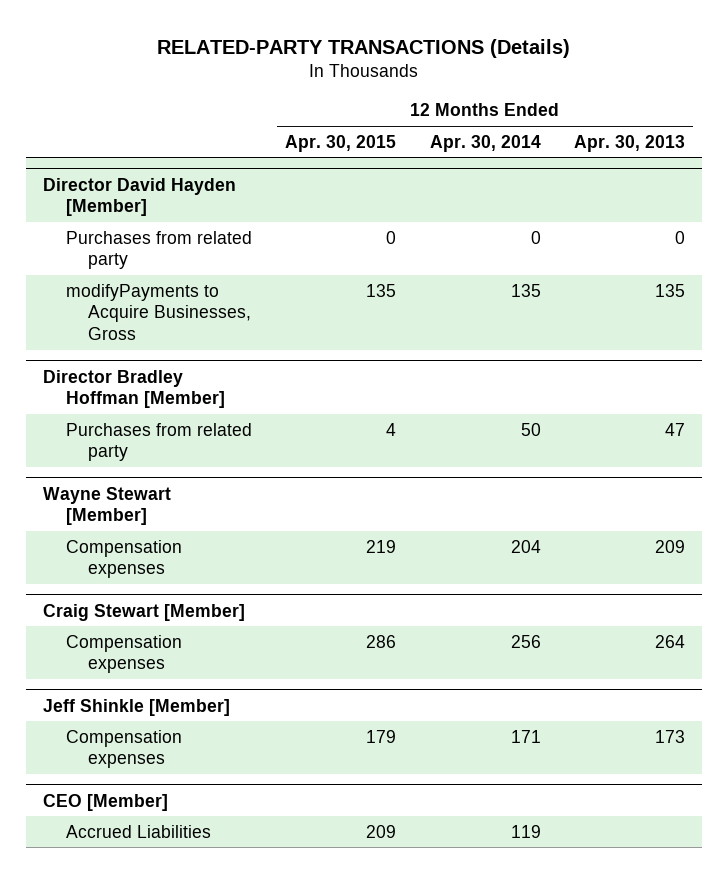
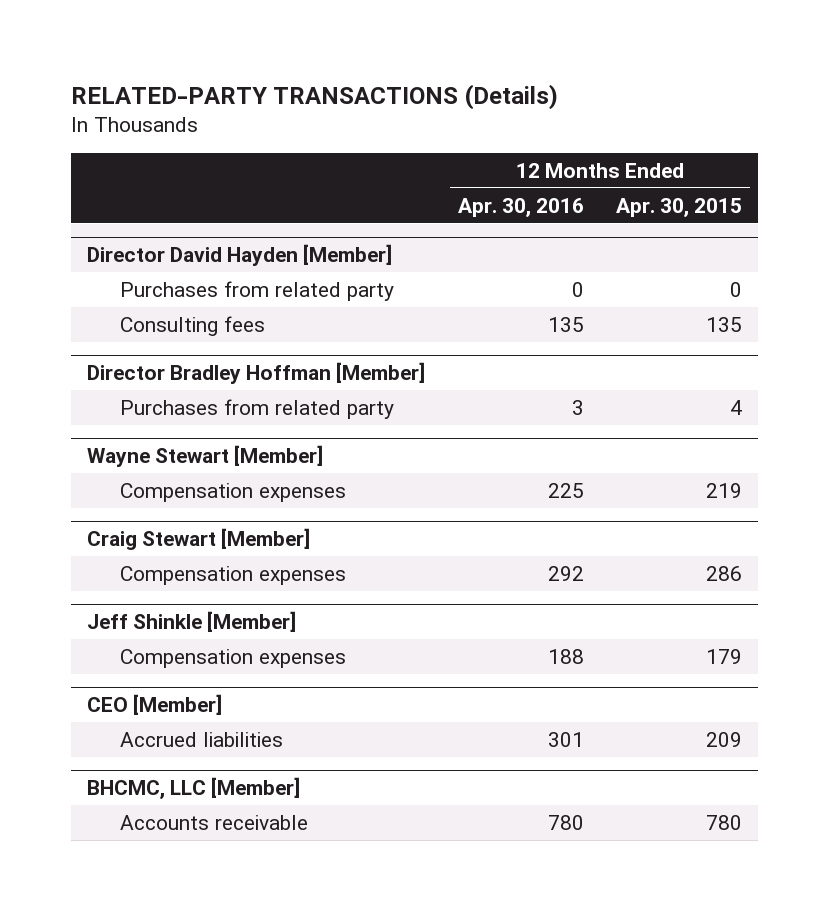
[429,134,541,152] Apr. 30, 2014 -> none
[574,134,686,152] Apr. 30, 2013 -> none
none -> [457,197,584,217] Apr. 30, 2016
[65,283,252,341] modifyPayments to Acquire Businesses, Gross -> [120,315,266,336] Consulting fees
[65,824,211,838] Accrued Liabilities -> [120,731,284,747] Accrued liabilities
none -> [87,777,301,800] BHCMC, LLC [Member]
none -> [120,814,309,830] Accounts receivable

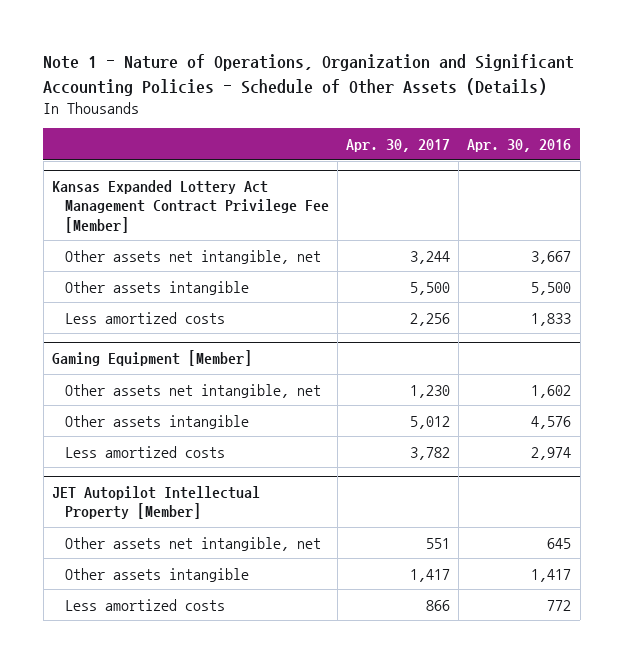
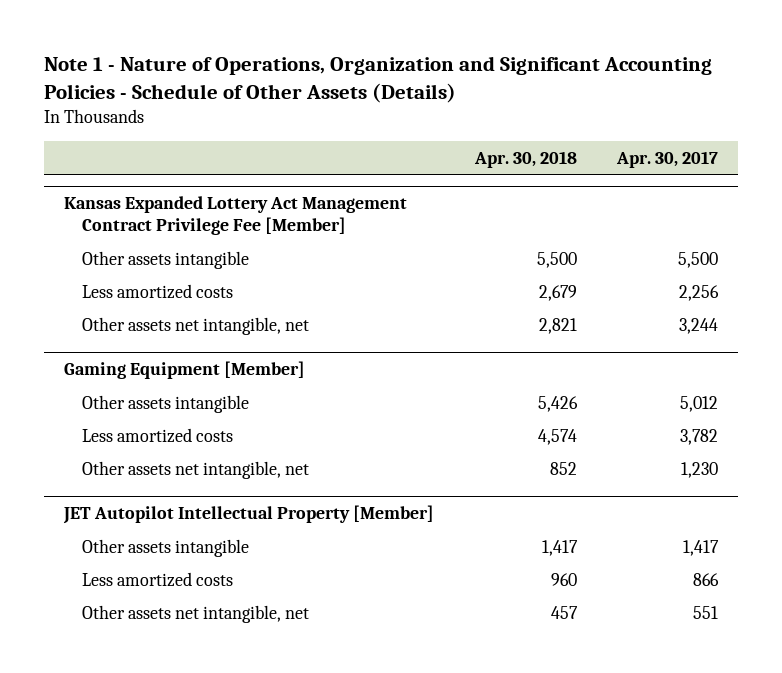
[467,139,572,153] Apr. 30, 2016 -> none
none -> [473,150,577,168] Apr. 30, 2018
[64,249,321,264] Other assets net intangible, net -> [81,316,309,335] Other assets net intangible, net
[64,383,321,398] Other assets net intangible, net -> [81,460,309,479] Other assets net intangible, net
[64,536,321,551] Other assets net intangible, net -> [81,604,309,623] Other assets net intangible, net

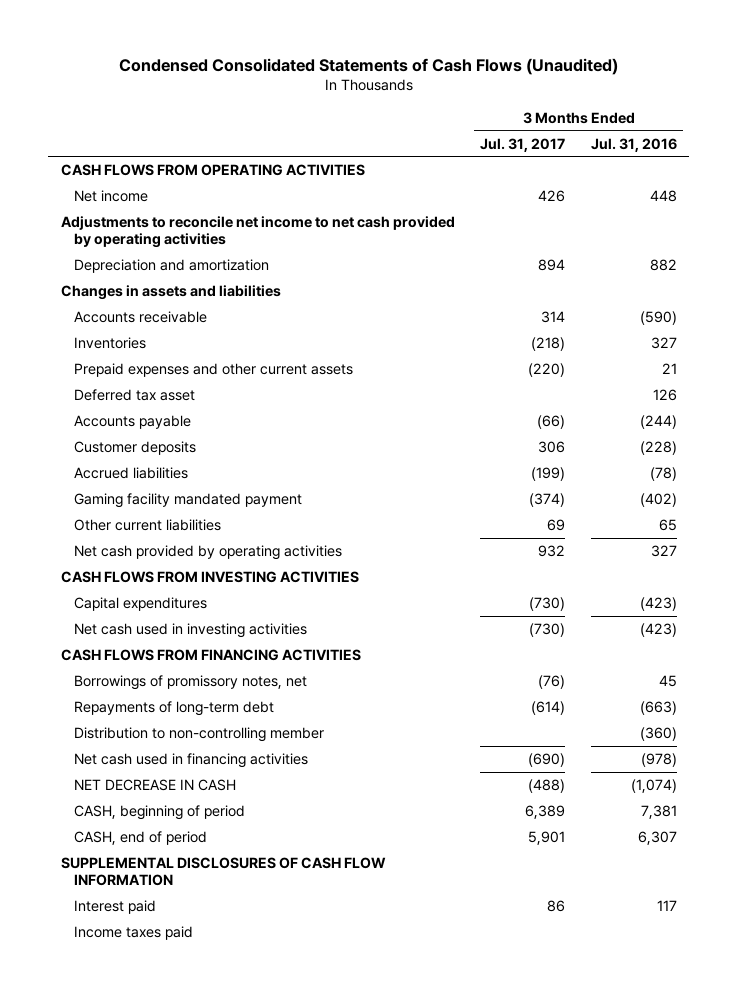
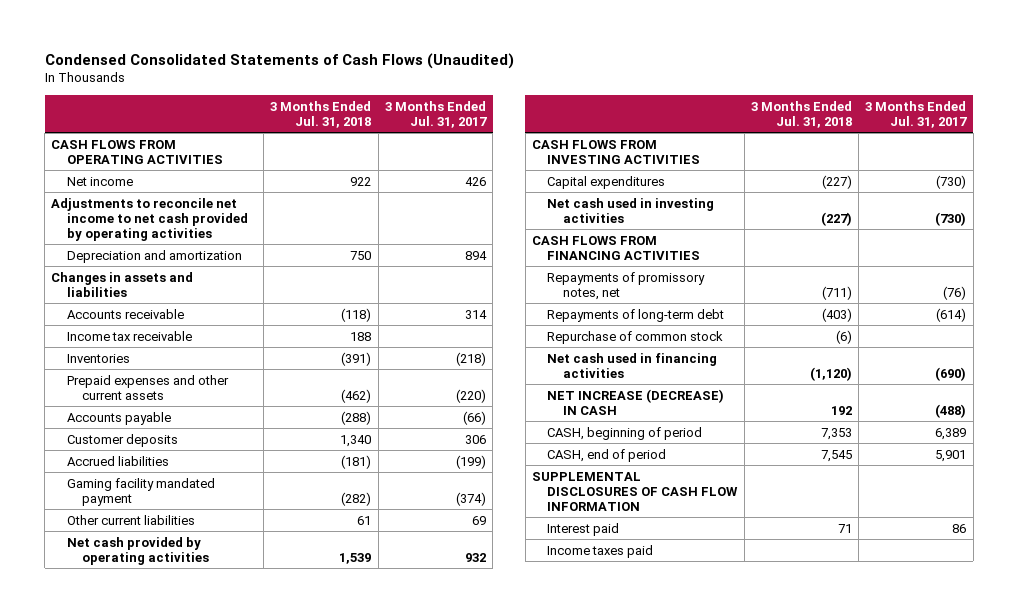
[590,137,677,152] Jul. 31, 2016 -> none
none -> [270,100,372,128] 3 Months Ended Jul. 31, 2018
none -> [66,330,192,341] Income tax receivable
[73,389,195,402] Deferred tax asset -> none
[73,675,307,691] Borrowings of promissory notes, net -> [547,271,706,300] Repayments of promissory notes, net
[73,727,324,743] Distribution to non-controlling member -> none
none -> [547,330,724,344] Repurchase of common stock
[73,779,236,792] NET DECREASE IN CASH -> [547,388,725,415] NET INCREASE (DECREASE) IN CASH

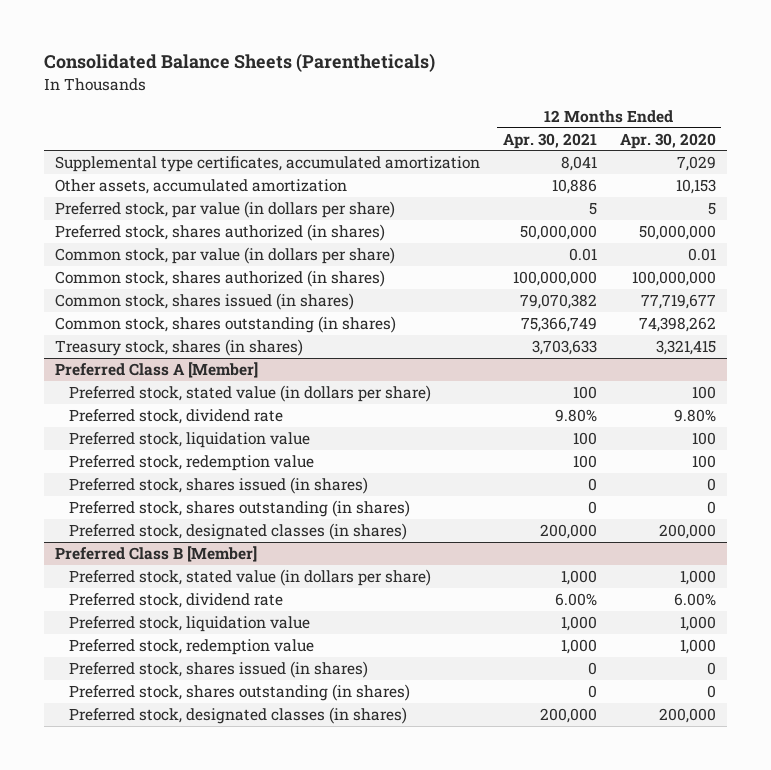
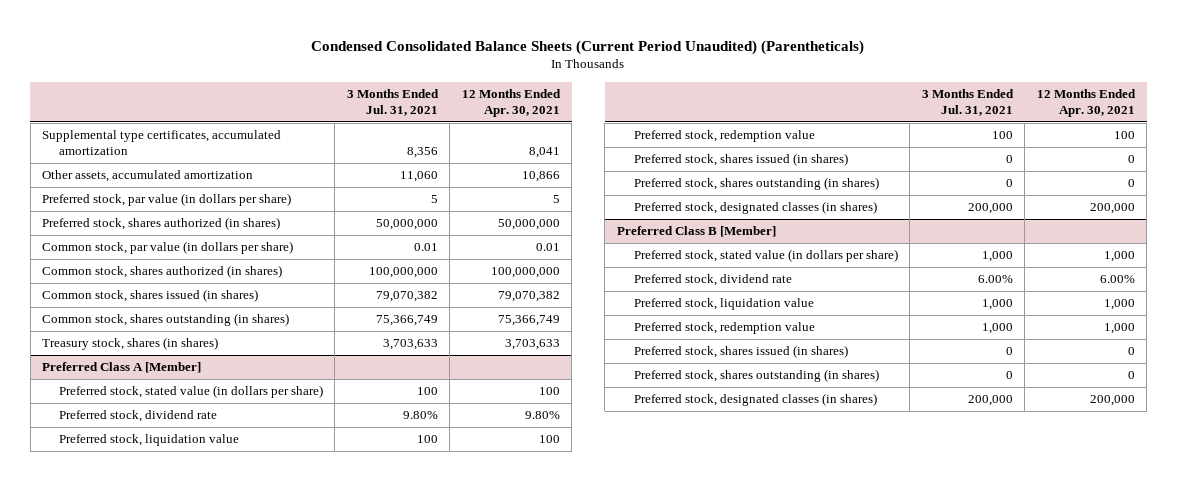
[44,53,436,73] Consolidated Balance Sheets (Parentheticals) -> [311,39,865,55] Condensed Consolidated Balance Sheets (Current Period Unaudited) (Parentheticals)
[619,132,716,149] Apr. 30, 2020 -> none
none -> [346,89,439,116] 3 Months Ended Jul. 31, 2021
[552,178,598,194] 10,886 -> [521,171,560,183] 10,866

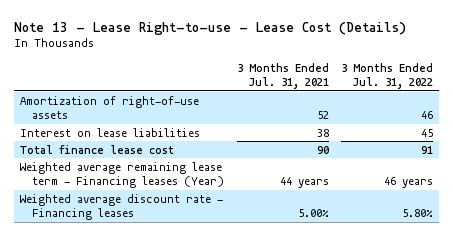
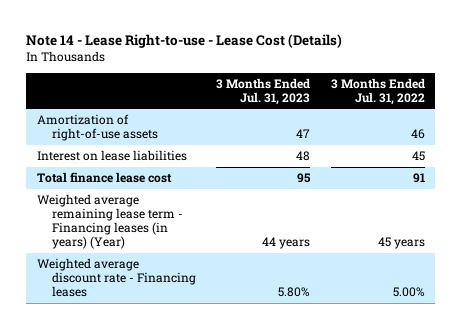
[13,21,406,35] Note 13 - Lease Right-to-use - Lease Cost (Details) -> [26,33,343,48] Note 14 - Lease Right-to-use - Lease Cost (Details)
[236,62,329,90] 3 Months Ended Jul. 31, 2021 -> none
none -> [216,77,311,106] 3 Months Ended Jul. 31, 2023
[19,161,224,189] Weighted average remaining lease term - Financing leases (Year) -> [36,194,184,250] Weighted average remaining lease term - Financing leases (in years) (Year)
[384,177,434,189] 46 years -> [377,237,425,250] 45 years
[402,209,434,218] 5.80% -> [392,287,425,298] 5.00%

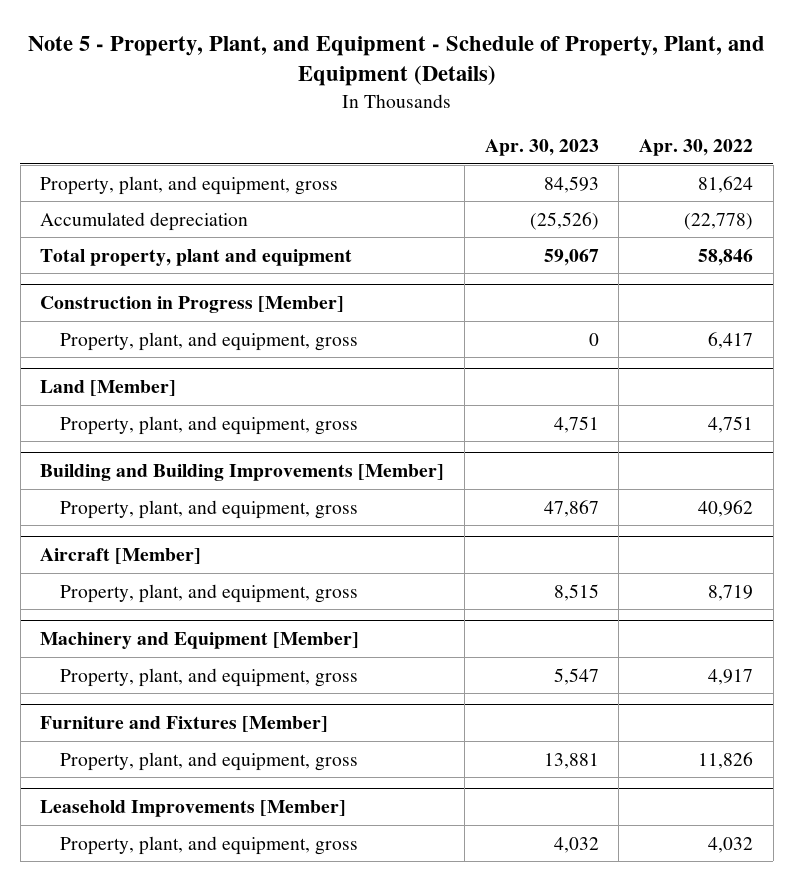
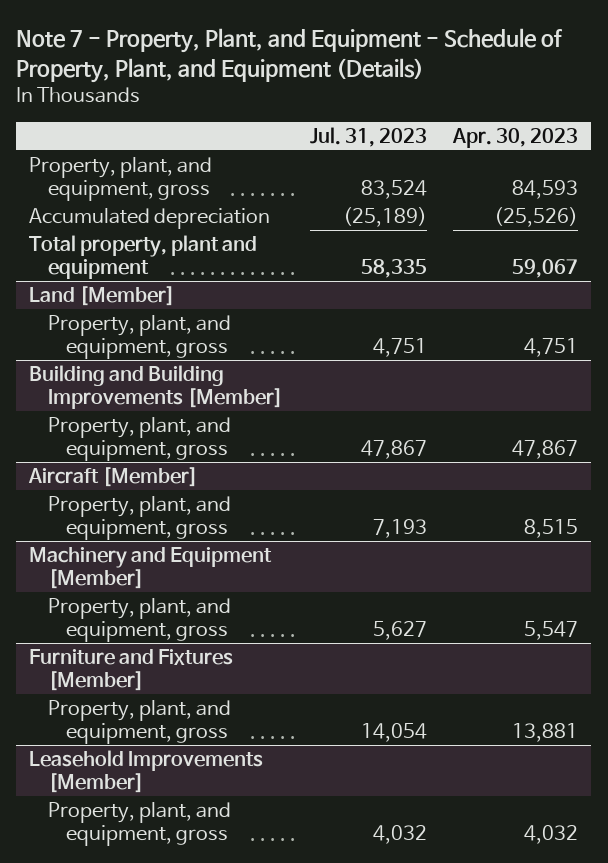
[27,35,765,87] Note 5 - Property, Plant, and Equipment - Schedule of Property, Plant, and Equipment (Details) -> [16,28,564,84] Note 7 - Property, Plant, and Equipment - Schedule of Property, Plant, and Equipment (Details)
[638,138,753,156] Apr. 30, 2022 -> none
none -> [309,126,427,147] Jul. 31, 2023
[40,296,345,314] Construction in Progress [Member] -> none
[59,331,358,351] Property, plant, and equipment, gross -> none

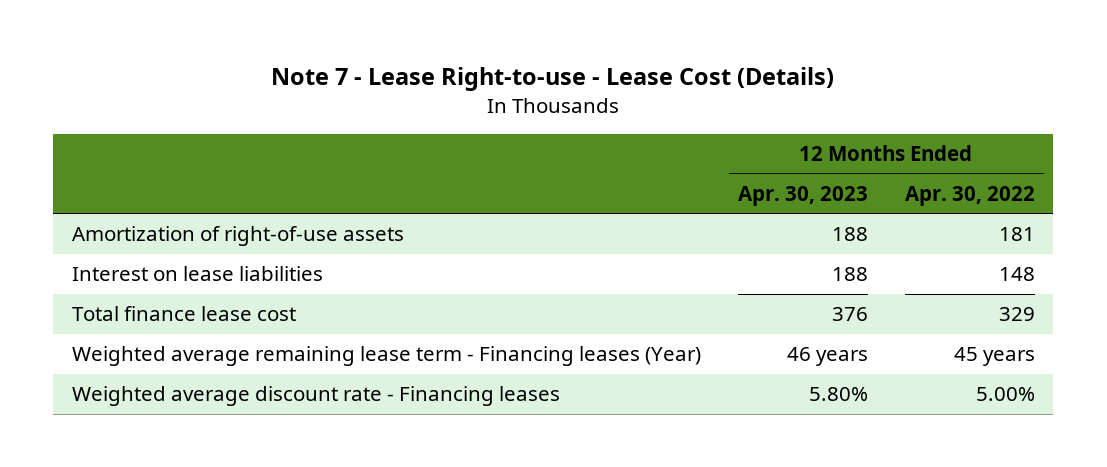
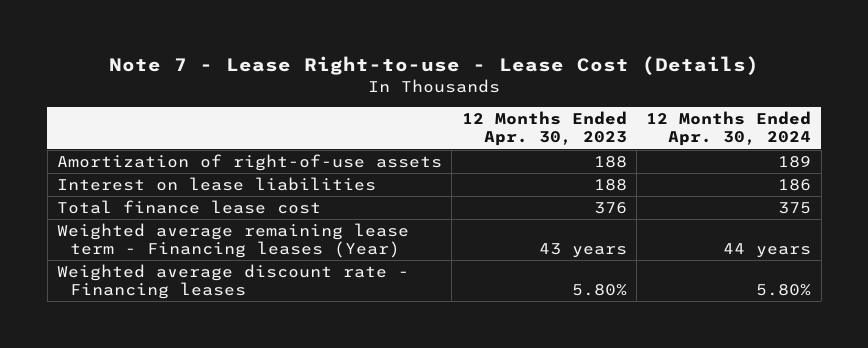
[904,185,1035,206] Apr. 30, 2022 -> none
none -> [646,111,812,147] 12 Months Ended Apr. 30, 2024
[786,347,868,367] 46 years -> [538,242,627,258] 43 years

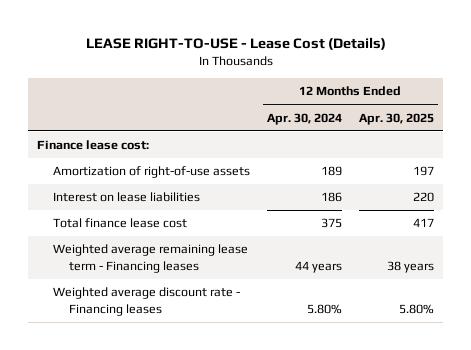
[109,56,760,76] Note 7 - Lease Right-to-use - Lease Cost (Details) -> [85,36,386,50] LEASE RIGHT-TO-USE - Lease Cost (Details)
[461,111,627,147] 12 Months Ended Apr. 30, 2023 -> none
none -> [359,112,435,125] Apr. 30, 2025
none -> [36,140,149,151] Finance lease cost:
[56,223,409,258] Weighted average remaining lease term - Financing leases (Year) -> [52,244,248,273] Weighted average remaining lease term - Financing leases

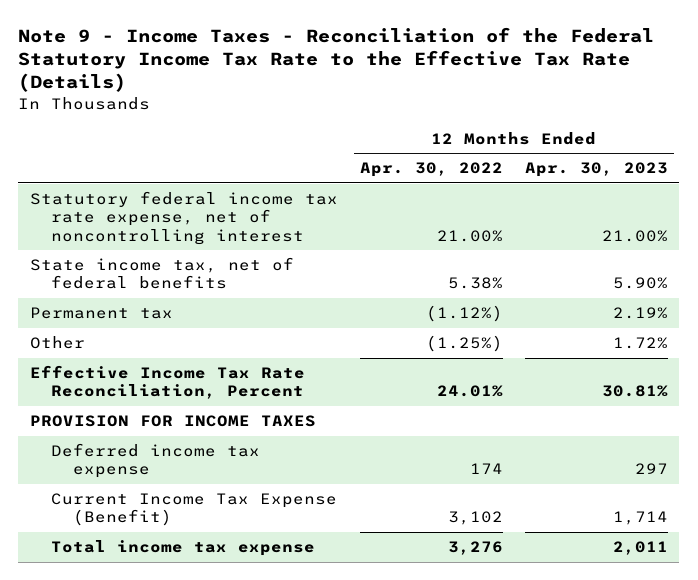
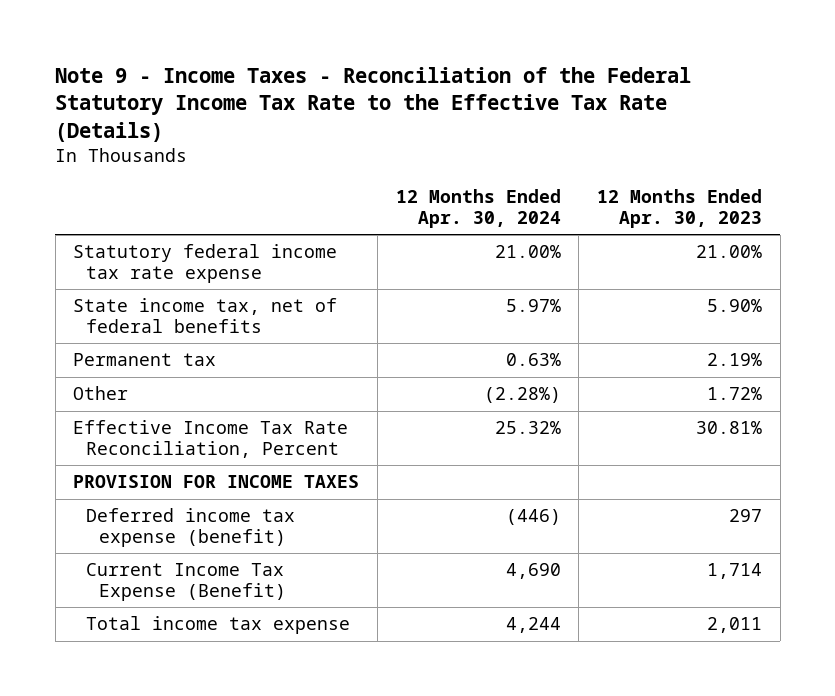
[359,162,503,178] Apr. 30, 2022 -> none
none -> [395,189,561,228] 12 Months Ended Apr. 30, 2024
[29,191,338,245] Statutory federal income tax rate expense, net of noncontrolling interest -> [73,244,338,283] Statutory federal income tax rate expense
[51,443,261,479] Deferred income tax expense -> [86,508,296,547] Deferred income tax expense (benefit)

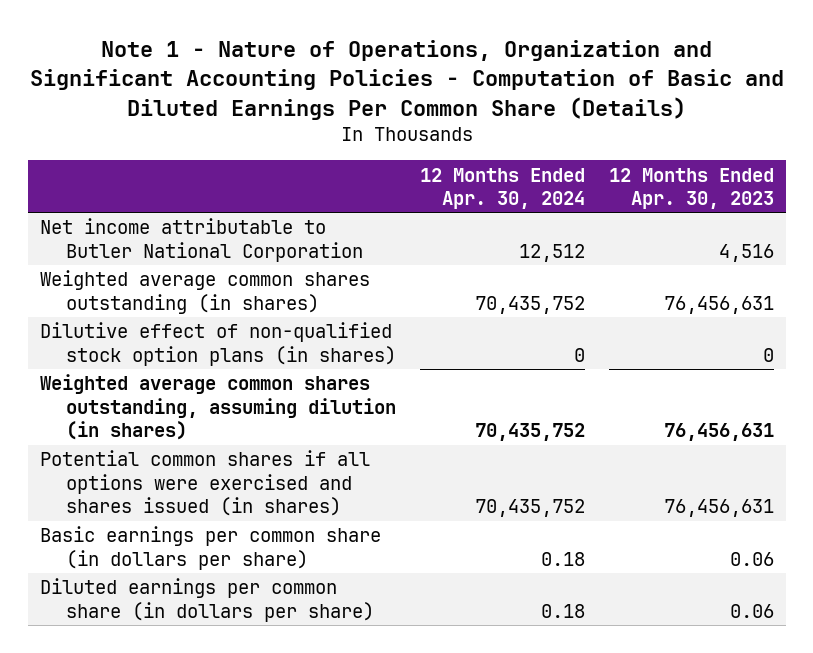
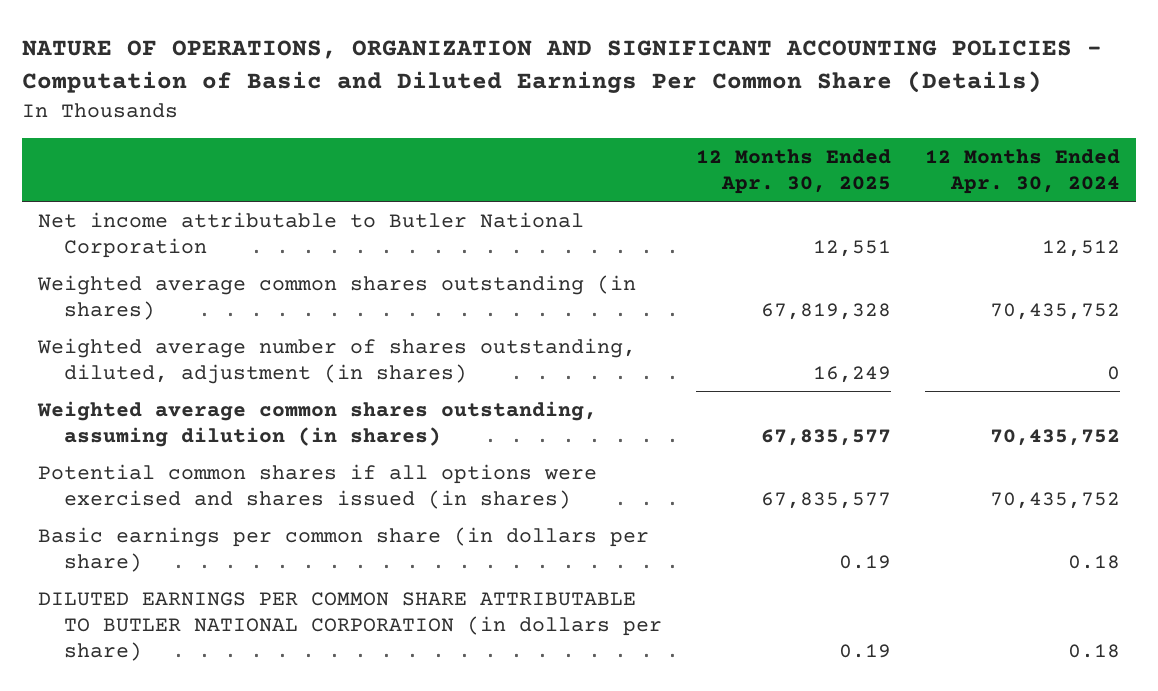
[29,39,784,120] Note 1 - Nature of Operations, Organization and Significant Accounting Policies - Computation of Basic and Diluted Earnings Per Common Share (Details) -> [21,39,1102,93] NATURE OF OPERATIONS, ORGANIZATION AND SIGNIFICANT ACCOUNTING POLICIES - Computation of Basic and Diluted Earnings Per Common Share (Details)
[608,167,774,209] 12 Months Ended Apr. 30, 2023 -> none
none -> [695,148,891,194] 12 Months Ended Apr. 30, 2025
[39,322,396,366] Dilutive effect of non-qualified stock option plans (in shares) -> [37,337,637,384] Weighted average number of shares outstanding, diluted, adjustment (in shares)
[39,578,374,622] Diluted earnings per common share (in dollars per share) -> [38,591,662,661] DILUTED EARNINGS PER COMMON SHARE ATTRIBUTABLE TO BUTLER NATIONAL CORPORATION (in dollars per share)

